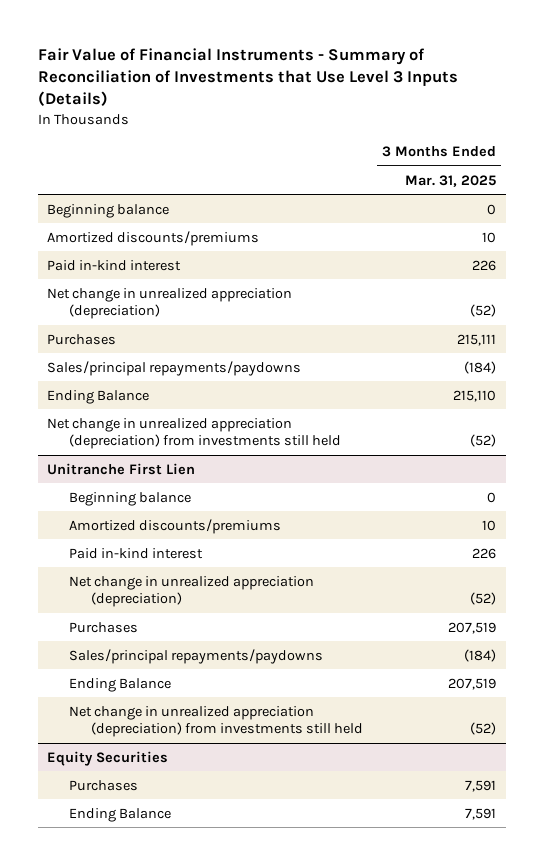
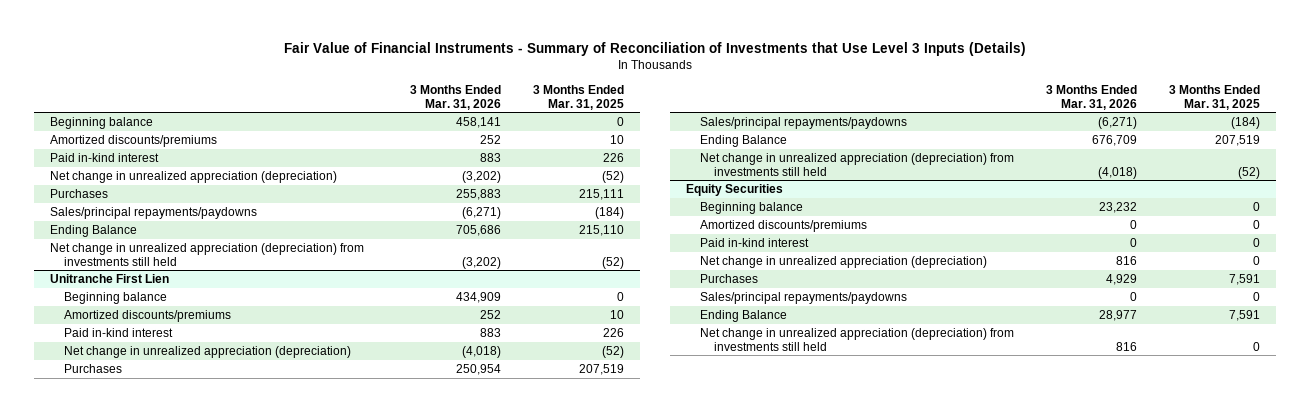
none -> [410,84,502,110] 3 Months Ended Mar. 31, 2026
none -> [700,201,804,214] Beginning balance
none -> [700,219,868,232] Amortized discounts/premiums
none -> [700,237,810,247] Paid in-kind interest
none -> [700,255,988,268] Net change in unrealized appreciation (depreciation)
none -> [700,291,908,304] Sales/principal repayments/paydowns
none -> [700,327,1015,351] Net change in unrealized appreciation (depreciation) from investments still held

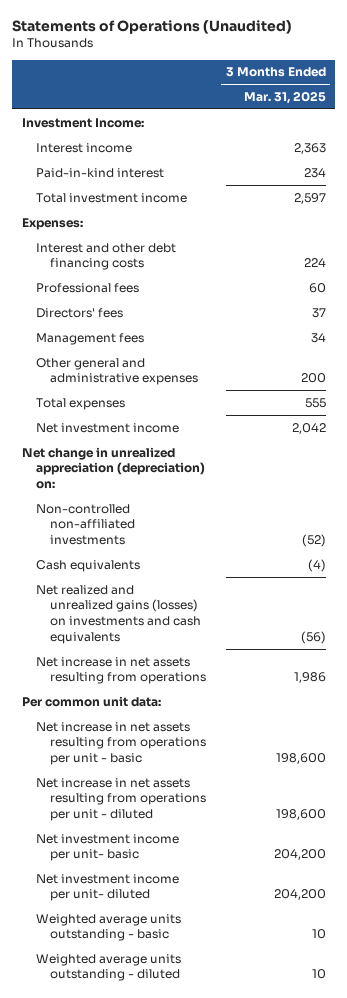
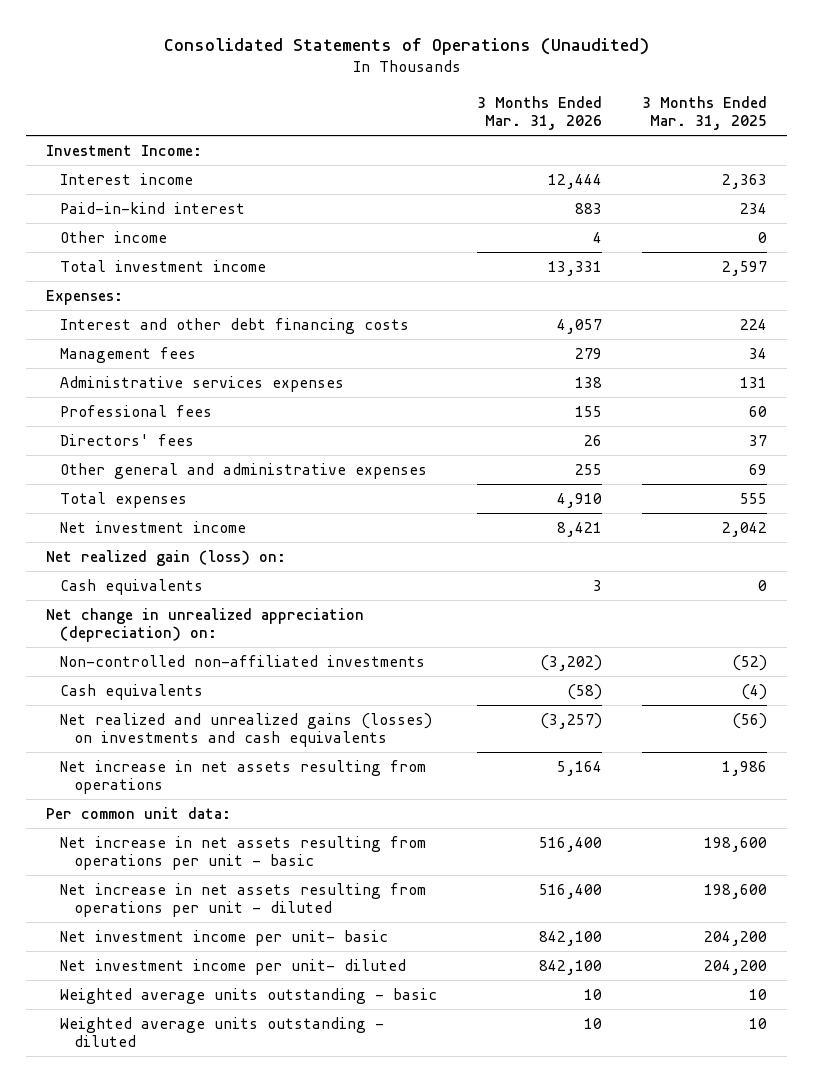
[12,19,293,34] Statements of Operations (Unaudited) -> [163,37,649,55] Consolidated Statements of Operations (Unaudited)
none -> [476,95,602,131] 3 Months Ended Mar. 31, 2026
none -> [60,230,168,243] Other income
[35,332,144,345] Management fees -> [60,346,197,363] Management fees
none -> [60,375,345,392] Administrative services expenses
[300,373,326,384] 200 -> [748,463,767,475] 69
none -> [46,549,287,566] Net realized gain (loss) on:
none -> [60,578,204,595] Cash equivalents

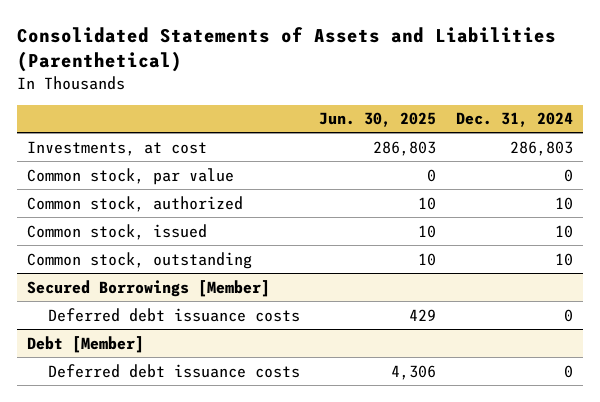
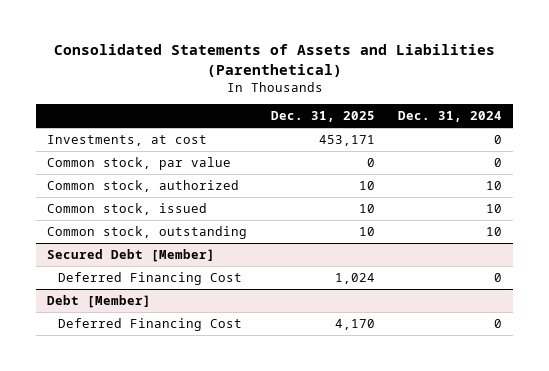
[319,112,437,128] Jun. 30, 2025 -> none
none -> [270,111,375,123] Dec. 31, 2025
[509,140,573,156] 286,803 -> [493,134,502,144] 0
[26,279,270,297] Secured Borrowings [Member] -> [47,248,216,262] Secured Debt [Member]
[47,307,300,322] Deferred debt issuance costs -> [58,271,243,285] Deferred Financing Cost
[47,363,300,378] Deferred debt issuance costs -> [58,317,243,331] Deferred Financing Cost

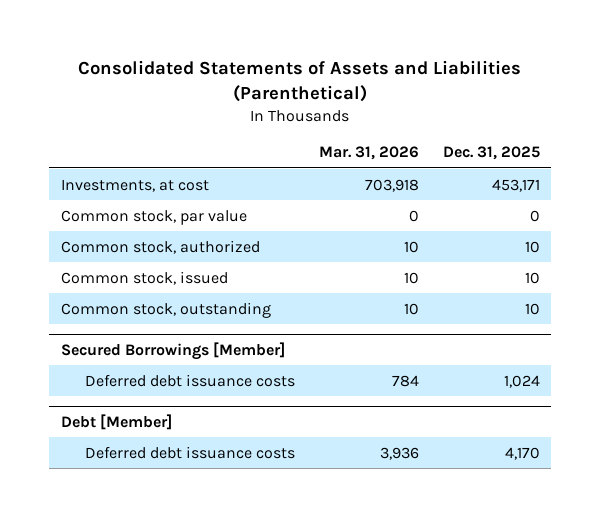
[397,111,502,123] Dec. 31, 2024 -> none
none -> [318,146,419,161] Mar. 31, 2026
[47,248,216,262] Secured Debt [Member] -> [61,341,286,360] Secured Borrowings [Member]
[58,271,243,285] Deferred Financing Cost -> [85,373,296,387] Deferred debt issuance costs
[58,317,243,331] Deferred Financing Cost -> [85,445,296,459] Deferred debt issuance costs

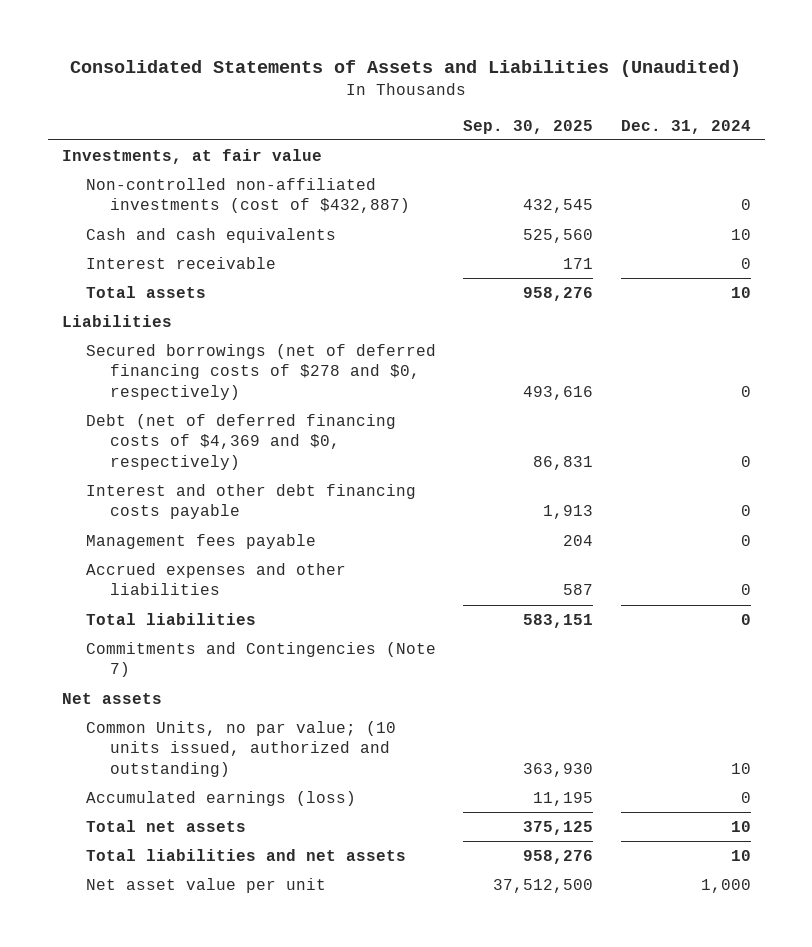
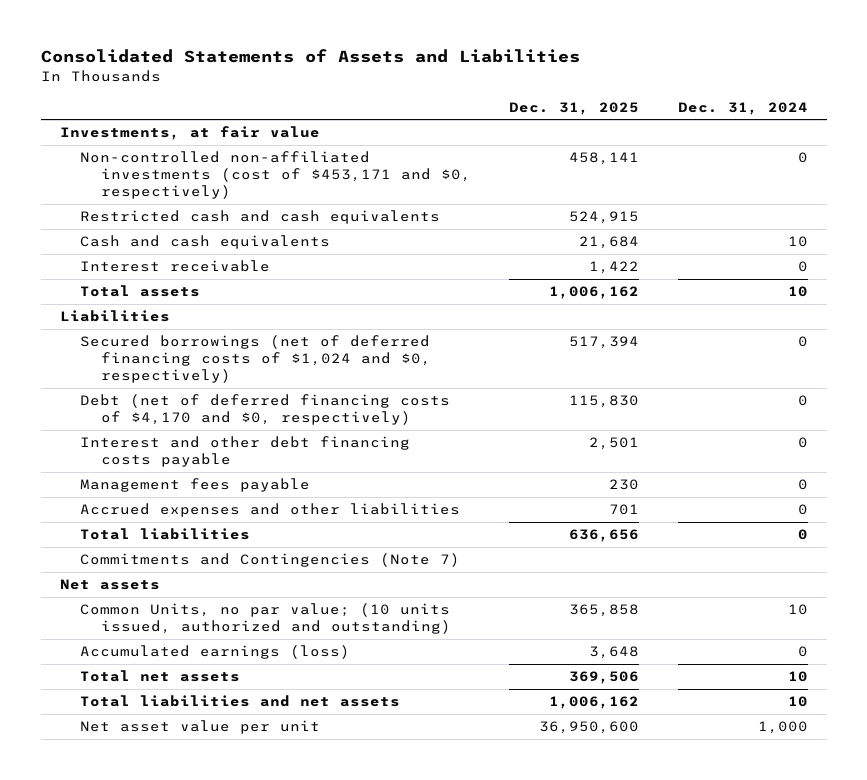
[70,59,742,77] Consolidated Statements of Assets and Liabilities (Unaudited) -> [40,49,580,64] Consolidated Statements of Assets and Liabilities
[463,119,594,134] Sep. 30, 2025 -> none
none -> [509,101,640,115] Dec. 31, 2025
[85,177,410,214] Non-controlled non-affiliated investments (cost of $432,887) -> [80,151,471,200] Non-controlled non-affiliated investments (cost of $453,171 and $0, respectively)
none -> [80,210,441,225] Restricted cash and cash equivalents
[85,343,436,401] Secured borrowings (net of deferred financing costs of $278 and $0, respectively) -> [80,335,431,384] Secured borrowings (net of deferred financing costs of $1,024 and $0, respectively)
[85,413,396,471] Debt (net of deferred financing costs of $4,369 and $0, respectively) -> [80,394,451,426] Debt (net of deferred financing costs of $4,170 and $0, respectively)

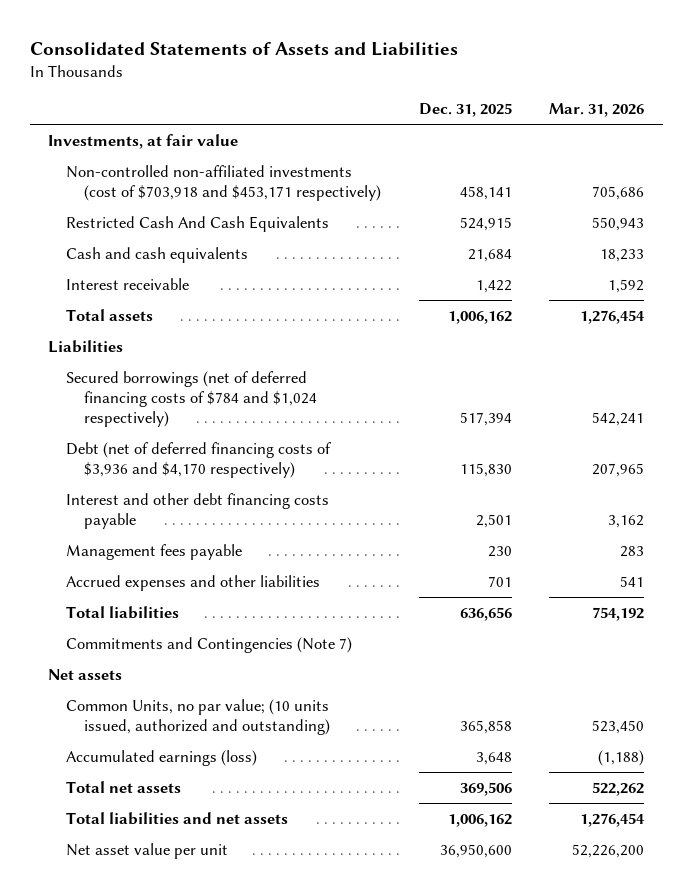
[677,101,808,115] Dec. 31, 2024 -> none
none -> [548,103,644,118] Mar. 31, 2026
[80,151,471,200] Non-controlled non-affiliated investments (cost of $453,171 and $0, respectively) -> [66,164,382,202] Non-controlled non-affiliated investments (cost of $703,918 and $453,171 respectively)
[80,210,441,225] Restricted cash and cash equivalents -> [66,215,330,232] Restricted Cash And Cash Equivalents
[80,335,431,384] Secured borrowings (net of deferred financing costs of $1,024 and $0, respectively) -> [66,370,318,428] Secured borrowings (net of deferred financing costs of $784 and $1,024 respectively)
[80,394,451,426] Debt (net of deferred financing costs of $4,170 and $0, respectively) -> [66,441,332,479] Debt (net of deferred financing costs of $3,936 and $4,170 respectively)

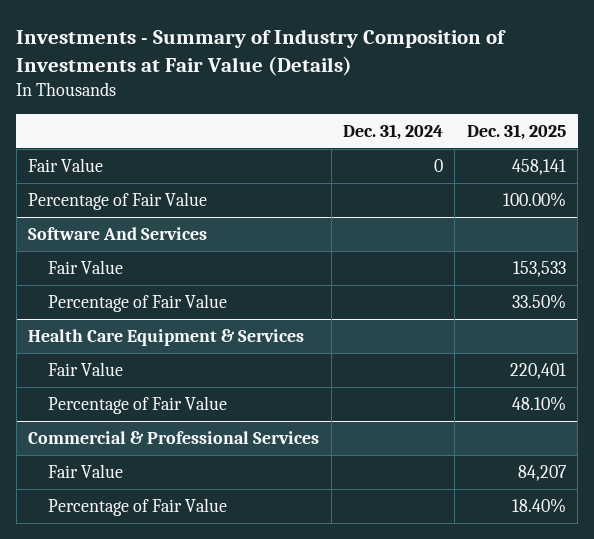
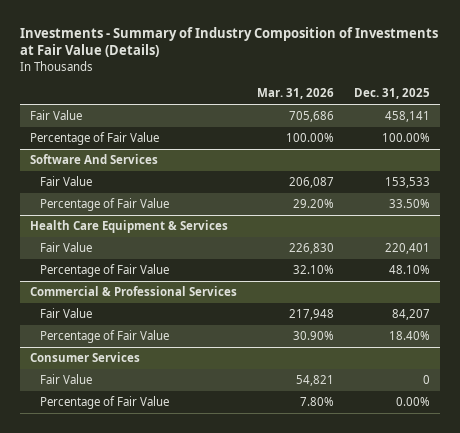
[343,123,444,140] Dec. 31, 2024 -> none
none -> [257,88,335,100] Mar. 31, 2026
none -> [30,351,141,362] Consumer Services
none -> [39,373,92,384] Fair Value
none -> [39,395,169,409] Percentage of Fair Value

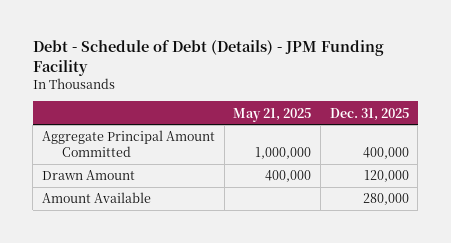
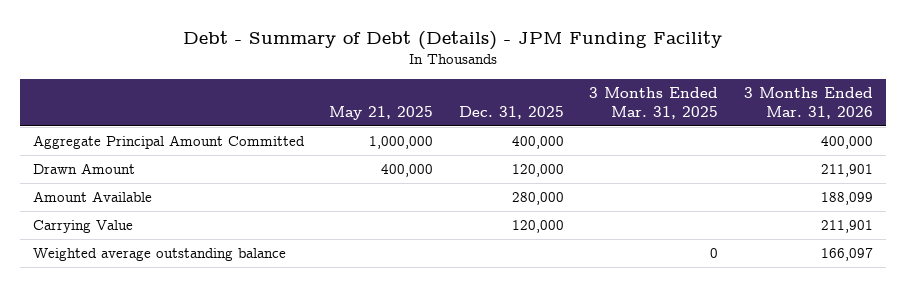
[32,40,384,76] Debt - Schedule of Debt (Details) - JPM Funding Facility -> [182,30,722,50] Debt - Summary of Debt (Details) - JPM Funding Facility
none -> [589,87,719,119] 3 Months Ended Mar. 31, 2025
none -> [743,87,873,119] 3 Months Ended Mar. 31, 2026
none -> [32,220,133,234] Carrying Value
none -> [32,248,286,262] Weighted average outstanding balance

